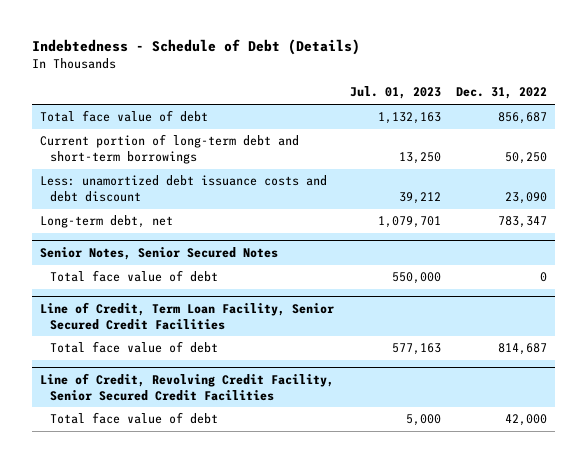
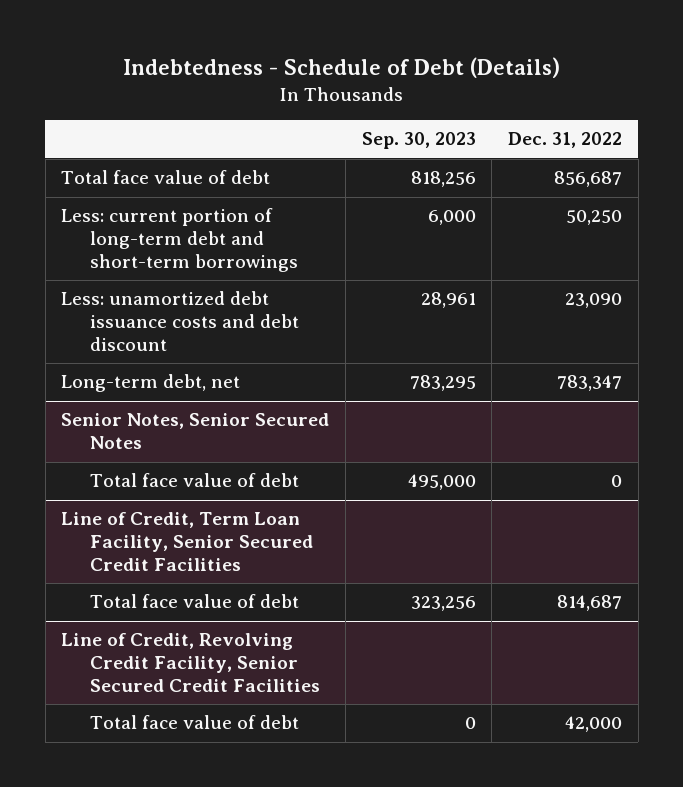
[349,86,441,100] Jul. 01, 2023 -> none
none -> [361,132,476,150] Sep. 30, 2023
[39,134,299,164] Current portion of long-term debt and short-term borrowings -> [61,208,298,273] Less: current portion of long-term debt and short-term borrowings

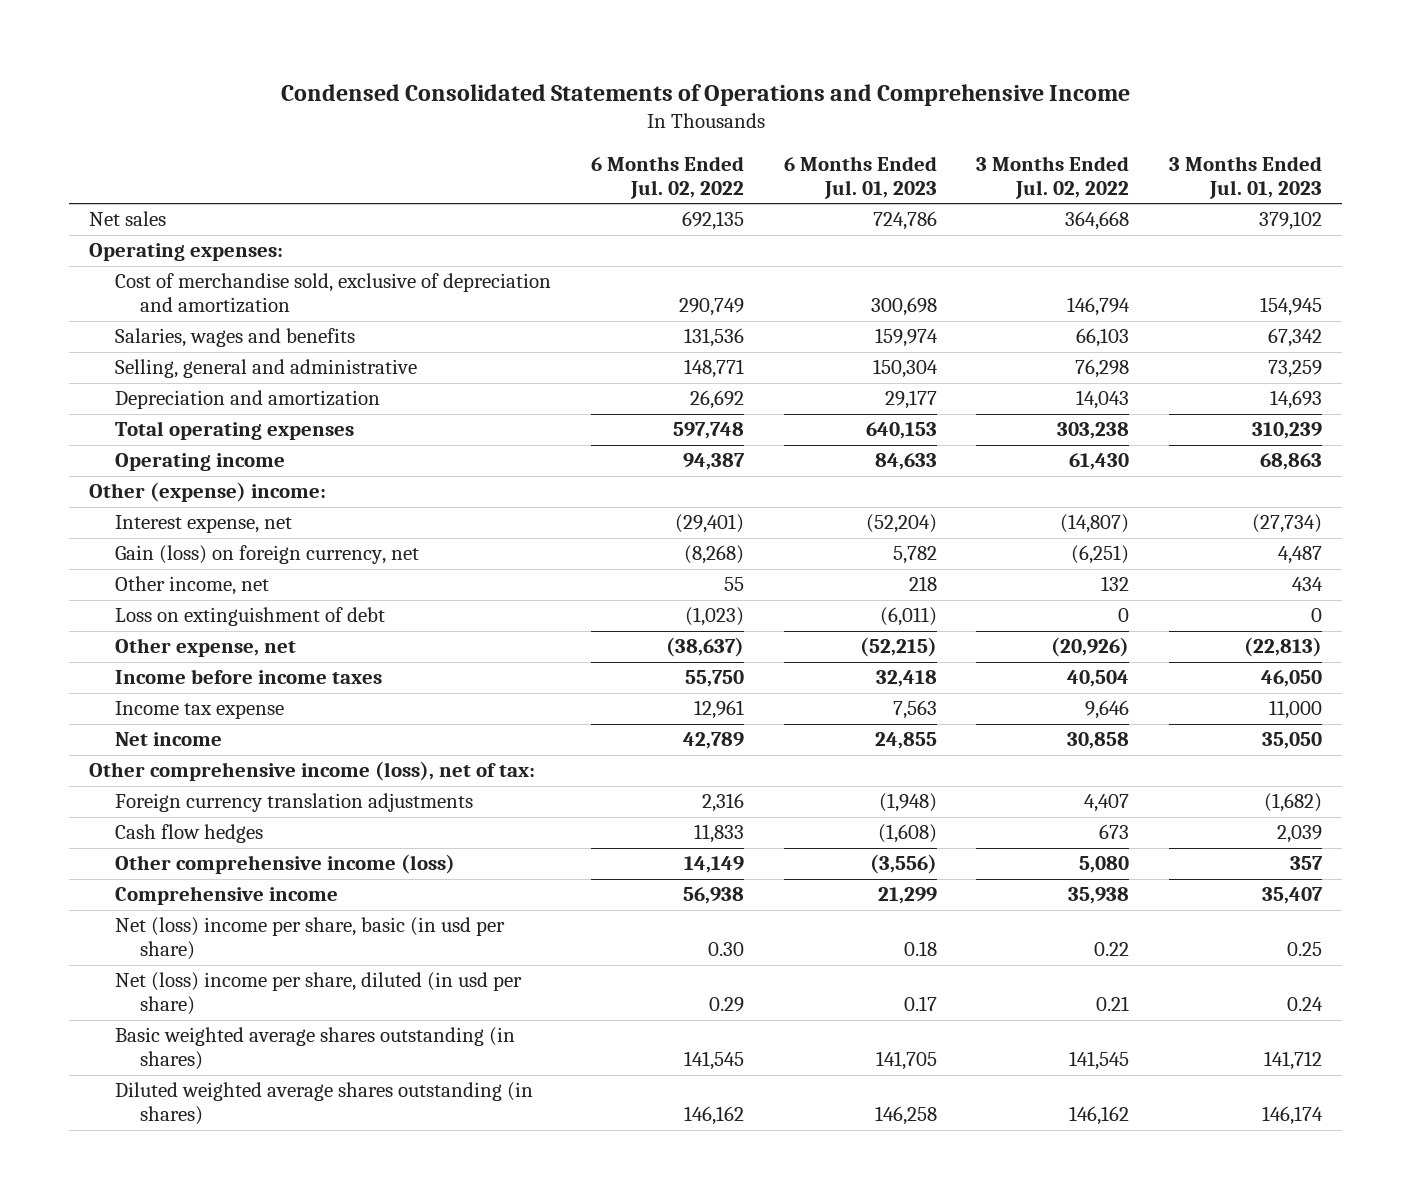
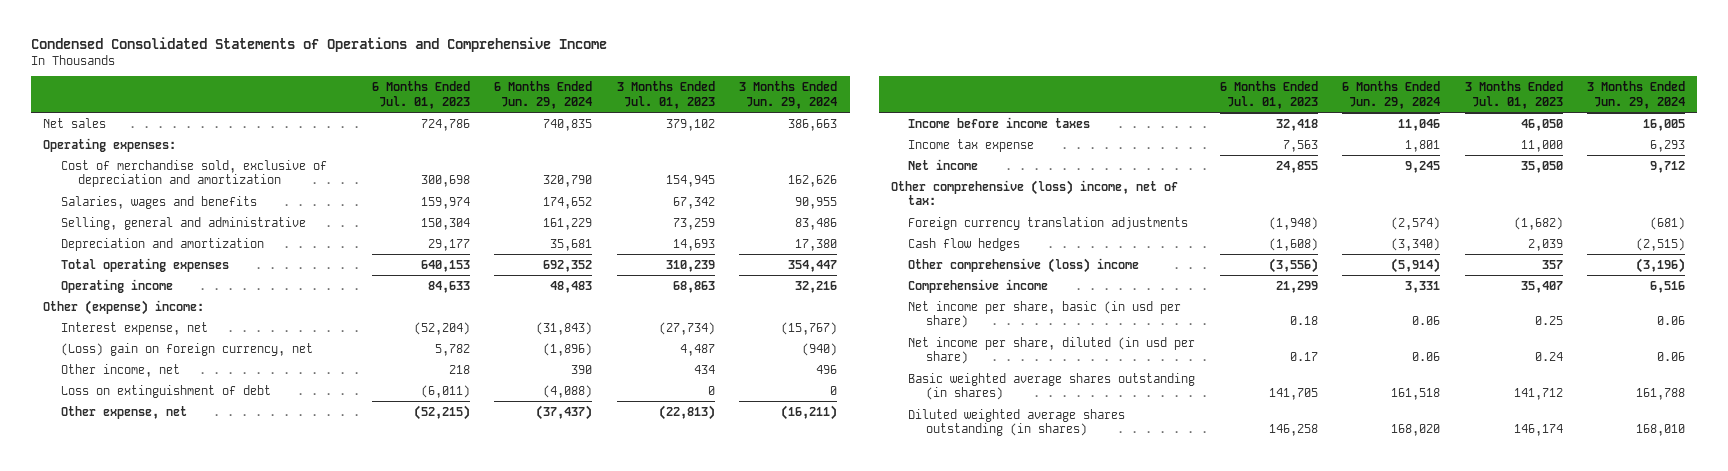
[590,155,744,199] 6 Months Ended Jul. 02, 2022 -> none
[976,155,1130,199] 3 Months Ended Jul. 02, 2022 -> none
none -> [494,81,593,109] 6 Months Ended Jun. 29, 2024
none -> [739,81,838,109] 3 Months Ended Jun. 29, 2024
[114,545,419,565] Gain (loss) on foreign currency, net -> [60,342,313,356] (Loss) gain on foreign currency, net
[89,761,536,782] Other comprehensive income (loss), net of tax: -> [890,179,1178,206] Other comprehensive (loss) income, net of tax:
[114,854,455,875] Other comprehensive income (loss) -> [908,257,1140,273] Other comprehensive (loss) income
[114,917,505,961] Net (loss) income per share, basic (in usd per share) -> [908,300,1182,329] Net income per share, basic (in usd per share)
[114,972,522,1016] Net (loss) income per share, diluted (in usd per share) -> [908,336,1196,365] Net income per share, diluted (in usd per share)

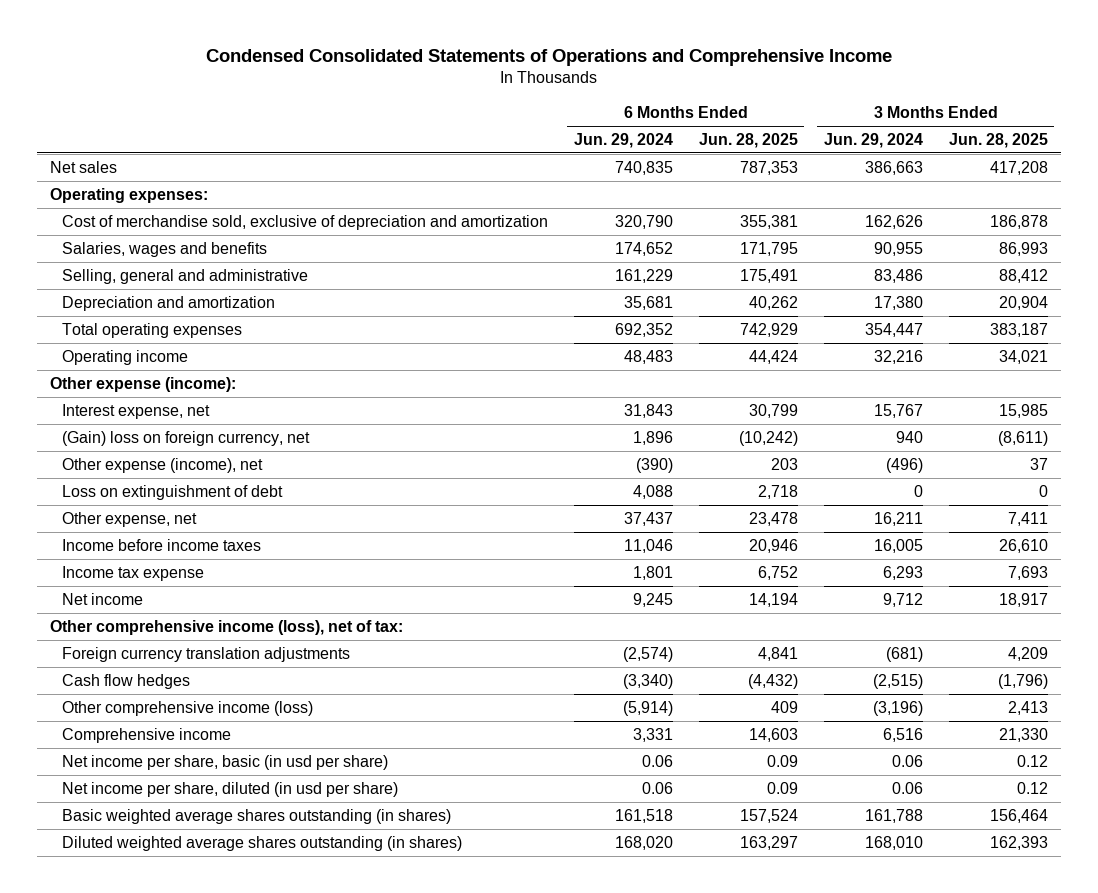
[372,81,471,109] 6 Months Ended Jul. 01, 2023 -> none
[616,81,715,109] 3 Months Ended Jul. 01, 2023 -> none
none -> [698,132,798,148] Jun. 28, 2025
none -> [948,132,1048,148] Jun. 28, 2025
[43,299,205,315] Other (expense) income: -> [50,376,237,392] Other expense (income):
[536,321,593,335] (31,843) -> [623,403,673,418] 31,843
[781,321,838,335] (15,767) -> [873,403,923,418] 15,767
[60,342,313,356] (Loss) gain on foreign currency, net -> [62,430,311,446] (Gain) loss on foreign currency, net
[543,342,593,356] (1,896) -> [632,430,673,445] 1,896
[802,342,838,356] (940) -> [895,430,923,443] 940
[60,363,180,377] Other income, net -> [62,457,264,473] Other expense (income), net
[571,364,593,374] 390 -> [635,457,673,473] (390)
[816,364,838,374] 496 -> [885,457,923,473] (496)
[543,384,593,398] (4,088) -> [632,484,673,499] 4,088
[536,404,593,420] (37,437) -> [623,511,673,526] 37,437
[781,404,838,420] (16,211) -> [873,511,923,526] 16,211
[890,179,1178,206] Other comprehensive (loss) income, net of tax: -> [50,619,404,635] Other comprehensive income (loss), net of tax:
[908,257,1140,273] Other comprehensive (loss) income -> [62,700,314,716] Other comprehensive income (loss)

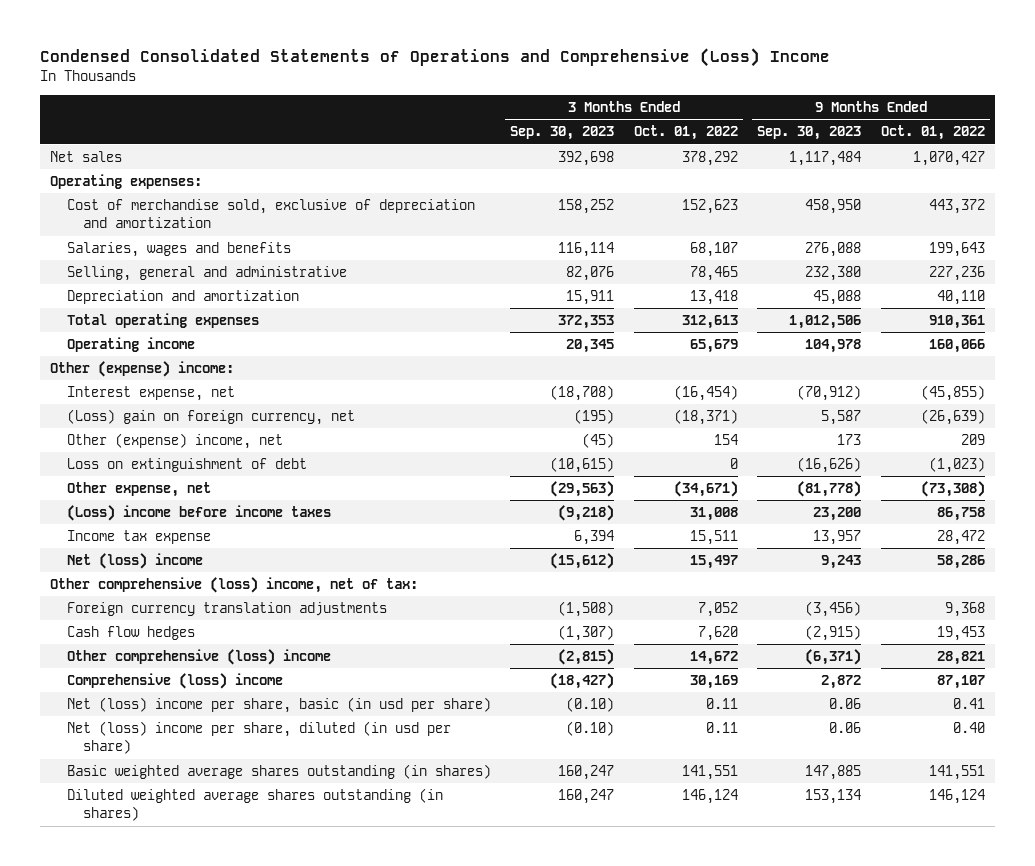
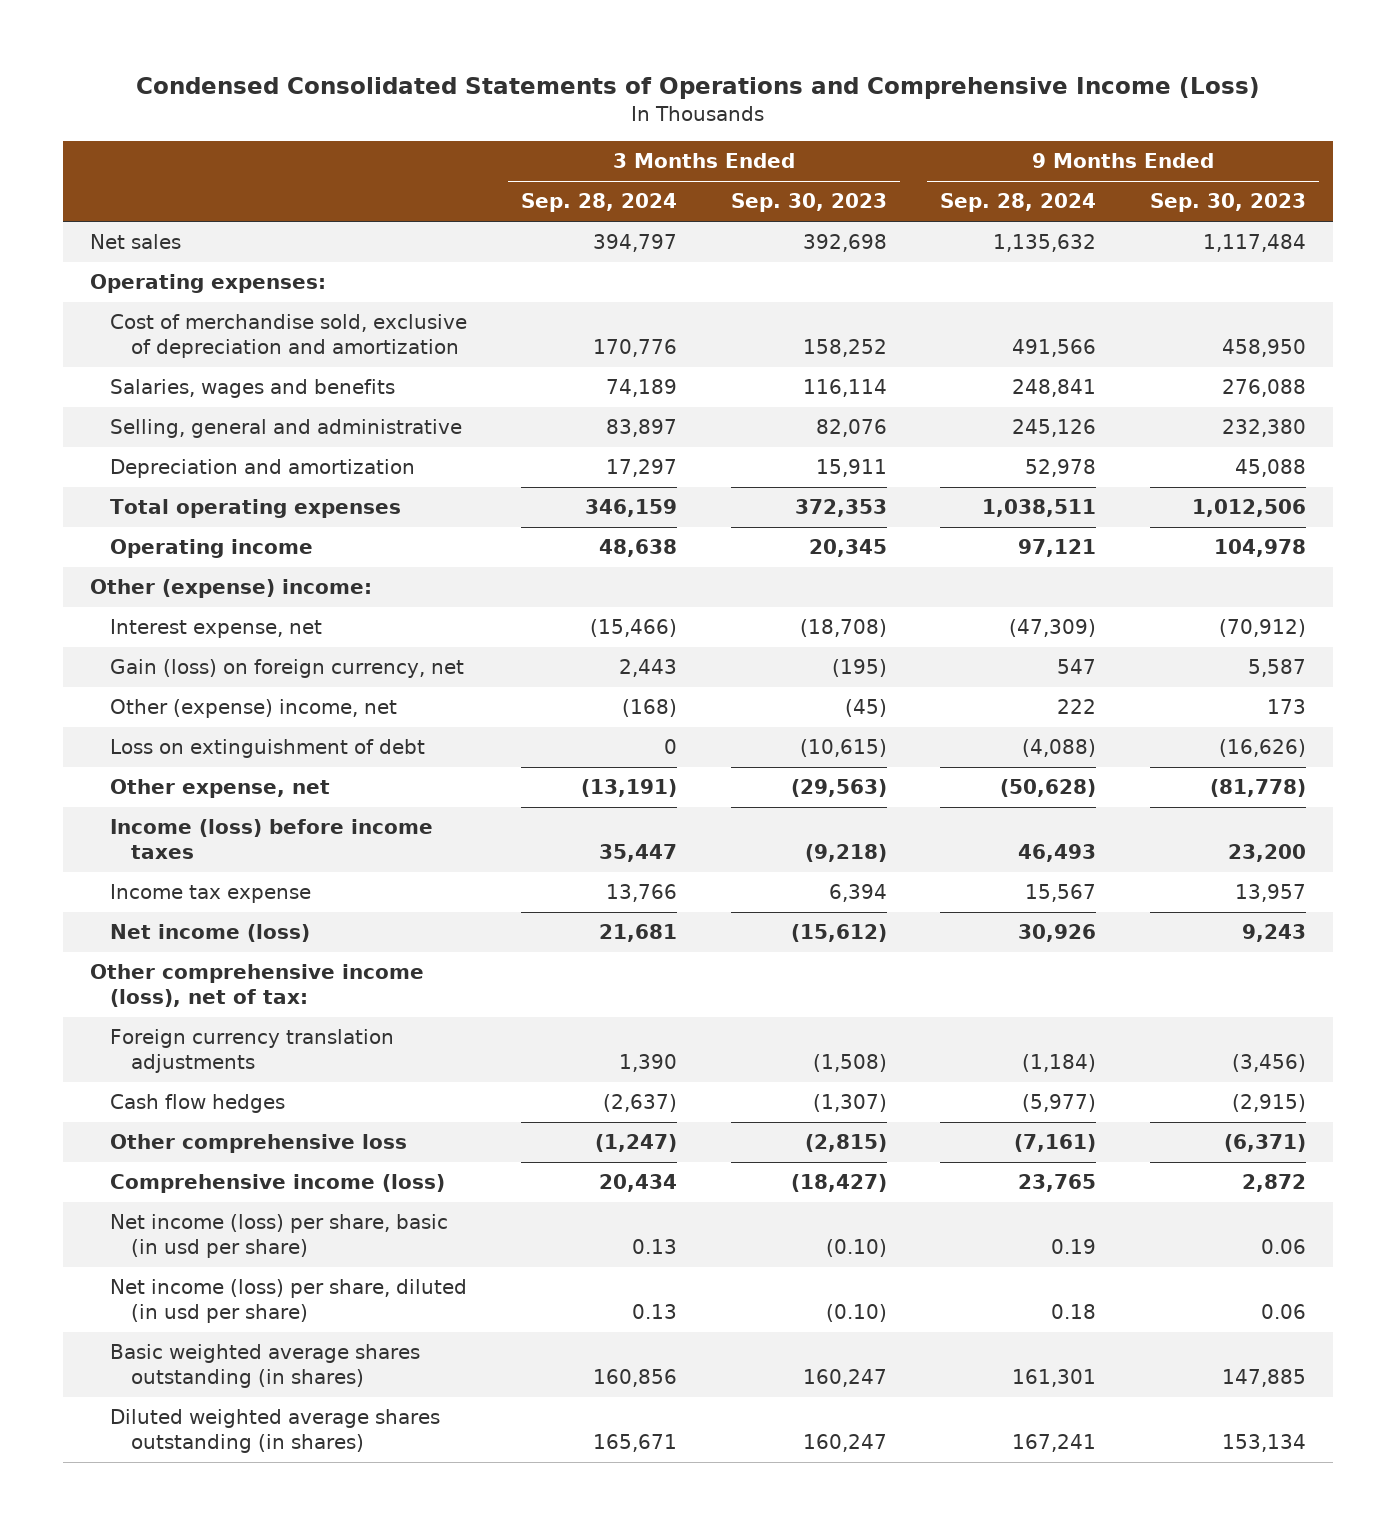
[40,47,831,67] Condensed Consolidated Statements of Operations and Comprehensive (Loss) Income -> [135,76,1260,99] Condensed Consolidated Statements of Operations and Comprehensive Income (Loss)
[633,125,738,141] Oct. 01, 2022 -> none
[880,125,985,141] Oct. 01, 2022 -> none
none -> [520,193,677,213] Sep. 28, 2024
none -> [940,193,1097,213] Sep. 28, 2024
[66,409,355,426] (Loss) gain on foreign currency, net -> [110,659,465,679] Gain (loss) on foreign currency, net
[66,505,331,522] (Loss) income before income taxes -> [110,819,434,860] Income (loss) before income taxes
[66,553,203,570] Net (loss) income -> [110,924,311,943] Net income (loss)
[49,577,418,594] Other comprehensive (loss) income, net of tax: -> [89,964,424,1008] Other comprehensive income (loss), net of tax:
[66,649,331,666] Other comprehensive (loss) income -> [110,1134,408,1154] Other comprehensive loss
[66,673,283,690] Comprehensive (loss) income -> [110,1174,446,1194] Comprehensive income (loss)
[66,697,491,714] Net (loss) income per share, basic (in usd per share) -> [110,1214,449,1259] Net income (loss) per share, basic (in usd per share)
[66,721,451,755] Net (loss) income per share, diluted (in usd per share) -> [110,1279,468,1324] Net income (loss) per share, diluted (in usd per share)

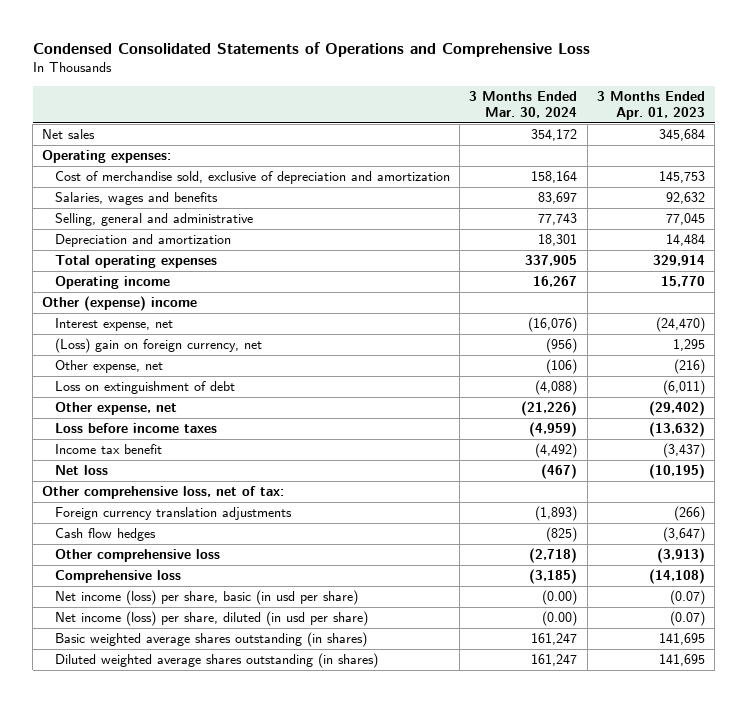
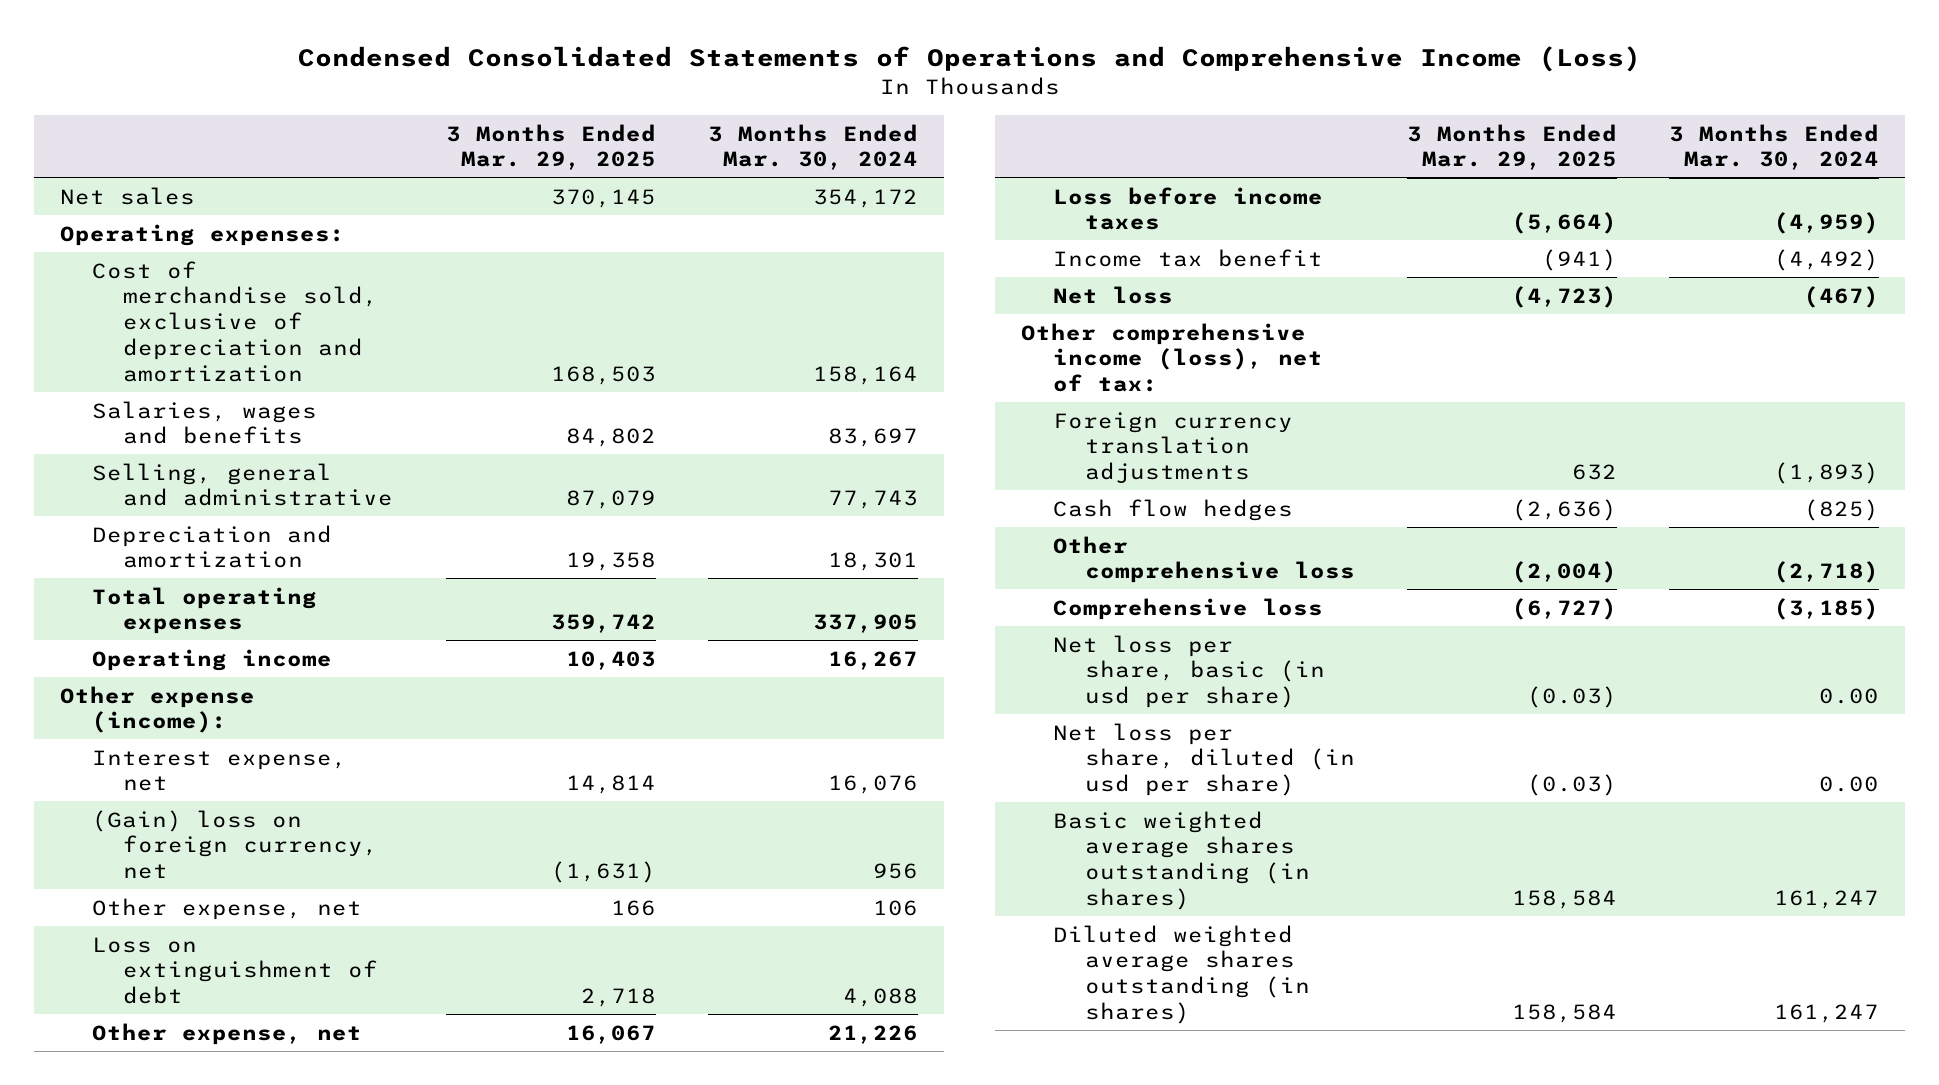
[32,41,590,57] Condensed Consolidated Statements of Operations and Comprehensive Loss -> [297,46,1641,73] Condensed Consolidated Statements of Operations and Comprehensive Income (Loss)
[597,90,706,121] 3 Months Ended Apr. 01, 2023 -> none
none -> [445,123,656,171] 3 Months Ended Mar. 29, 2025
[42,296,198,312] Other (expense) income -> [60,685,256,734] Other expense (income):
[528,317,578,333] (16,076) -> [827,775,918,795] 16,076
[54,338,262,354] (Loss) gain on foreign currency, net -> [91,809,379,880] (Gain) loss on foreign currency, net
[546,338,578,354] (956) -> [872,863,918,880] 956
[546,359,578,375] (106) -> [872,899,918,916] 106
[535,380,578,396] (4,088) -> [842,988,918,1008] 4,088
[521,401,578,417] (21,226) -> [827,1024,918,1044] 21,226
[42,486,285,500] Other comprehensive loss, net of tax: -> [1021,322,1324,393] Other comprehensive income (loss), net of tax:
[54,590,358,606] Net income (loss) per share, basic (in usd per share) -> [1053,634,1325,709] Net loss per share, basic (in usd per share)
[542,590,578,606] (0.00) -> [1818,688,1879,705] 0.00
[54,611,368,627] Net income (loss) per share, diluted (in usd per share) -> [1053,722,1355,797] Net loss per share, diluted (in usd per share)
[542,611,578,627] (0.00) -> [1818,776,1879,793] 0.00

